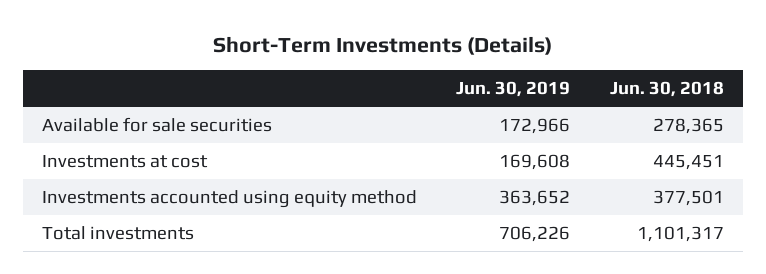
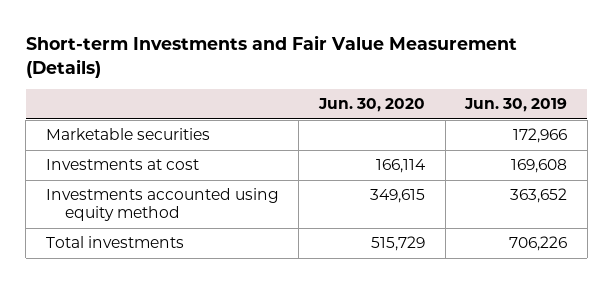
[212,35,552,55] Short-Term Investments (Details) -> [25,34,517,78] Short-term Investments and Fair Value Measurement (Details)
[609,81,724,98] Jun. 30, 2018 -> none
none -> [318,98,426,113] Jun. 30, 2020
[42,117,273,133] Available for sale securities -> [45,128,210,141] Marketable securities

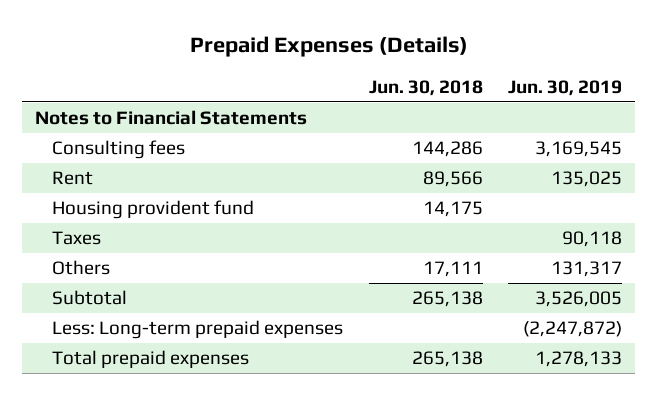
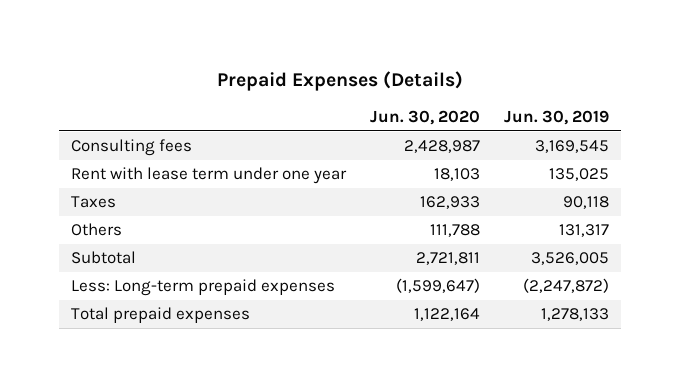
[368,79,483,96] Jun. 30, 2018 -> none
none -> [370,110,481,126] Jun. 30, 2020
[34,110,307,126] Notes to Financial Statements -> none
[51,200,254,220] Housing provident fund -> none
[51,171,93,186] Rent -> [71,167,348,185] Rent with lease term under one year

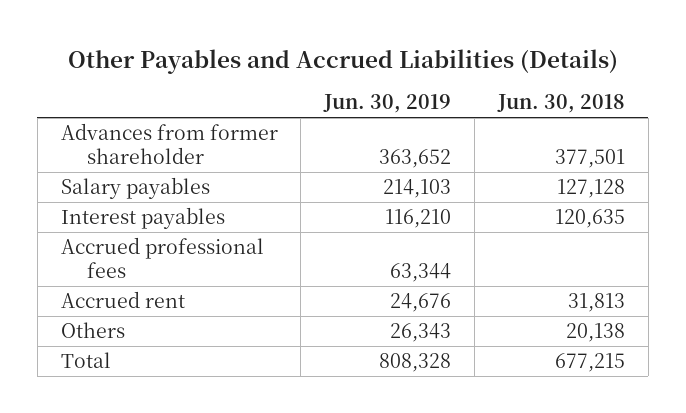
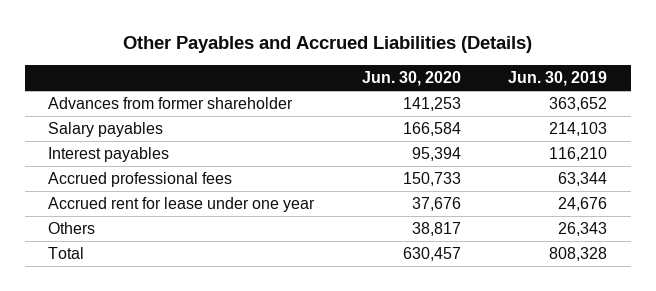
[496,94,625,114] Jun. 30, 2018 -> none
none -> [361,71,461,87] Jun. 30, 2020
[60,291,185,309] Accrued rent -> [48,196,316,212] Accrued rent for lease under one year

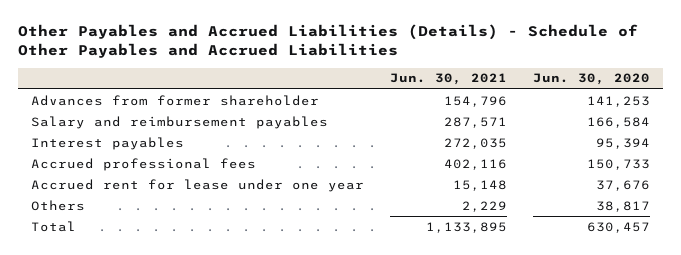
[122,36,532,54] Other Payables and Accrued Liabilities (Details) -> [17,24,638,59] Other Payables and Accrued Liabilities (Details) - Schedule of Other Payables and Accrued Liabilities
[508,71,608,87] Jun. 30, 2019 -> none
none -> [389,73,507,86] Jun. 30, 2021
[48,121,164,137] Salary payables -> [30,115,328,129] Salary and reimbursement payables

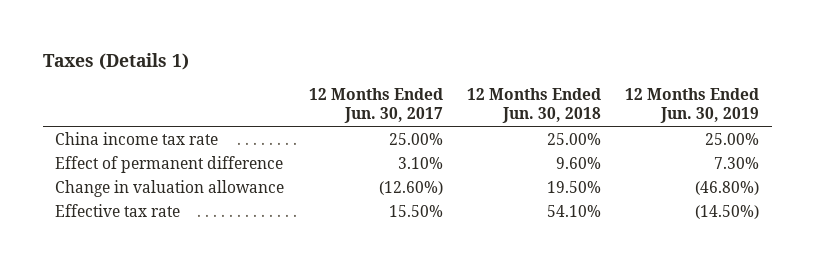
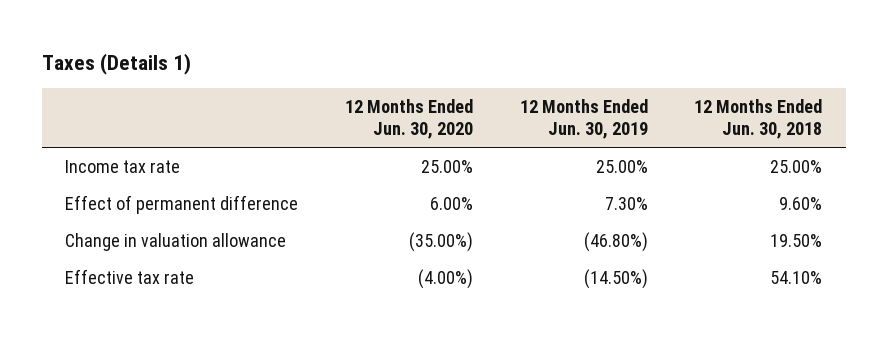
[308,87,443,124] 12 Months Ended Jun. 30, 2017 -> none
none -> [344,98,473,140] 12 Months Ended Jun. 30, 2020
[55,131,219,145] China income tax rate -> [65,159,181,173] Income tax rate

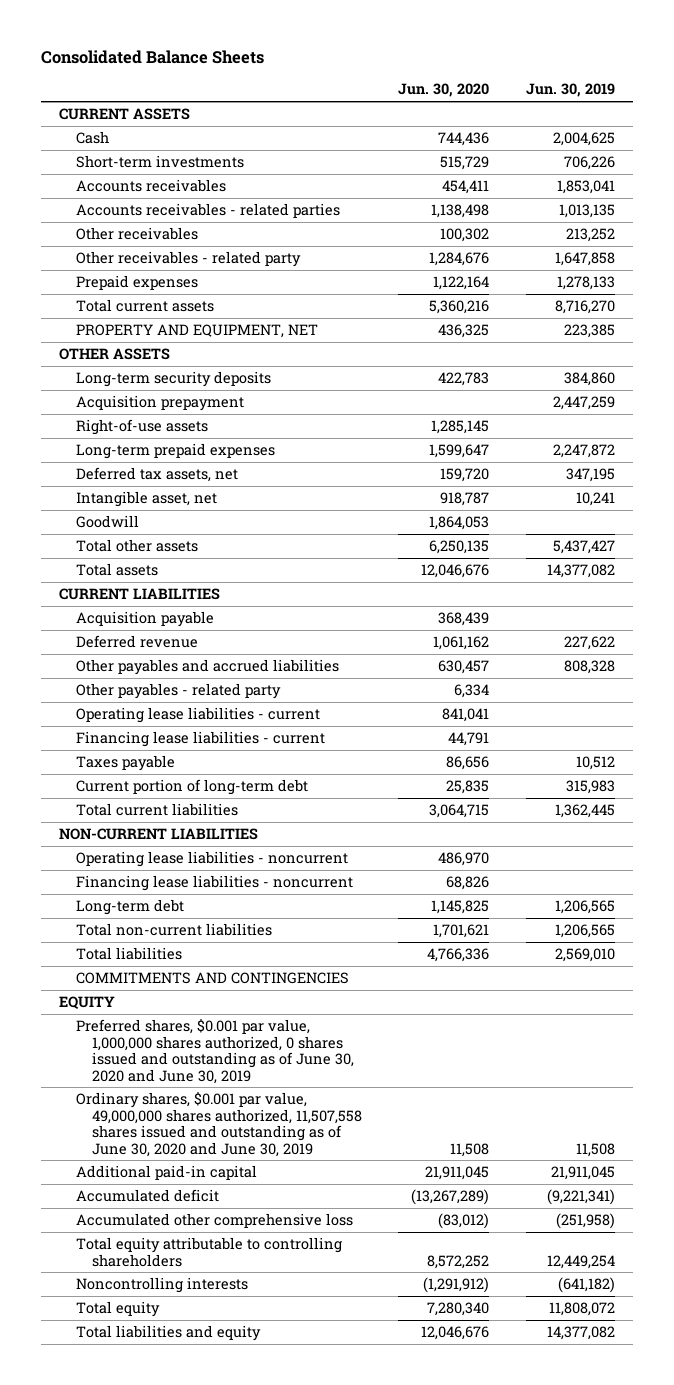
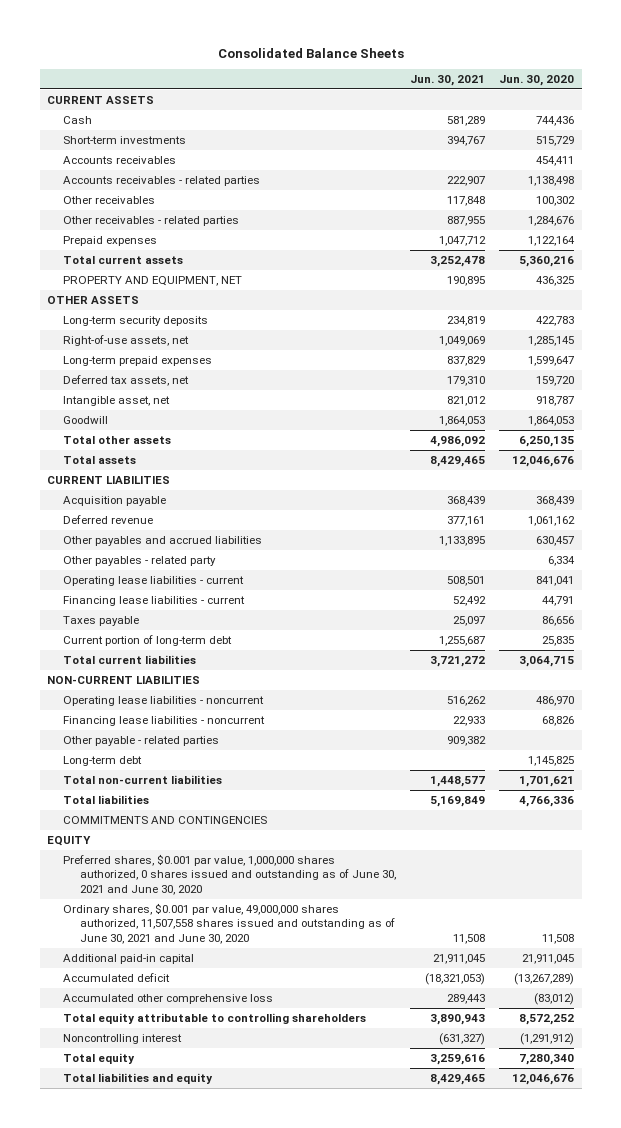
[526,83,616,98] Jun. 30, 2019 -> none
none -> [410,74,486,86] Jun. 30, 2021
[75,250,301,267] Other receivables - related party -> [63,215,240,226] Other receivables - related parties
[75,394,244,411] Acquisition prepayment -> none
[75,418,208,435] Right-of-use assets -> [63,334,190,346] Right-of-use assets, net
none -> [63,735,220,746] Other payable - related parties
[75,1018,354,1084] Preferred shares, $0.001 par value, 1,000,000 shares authorized, 0 shares issued and outstanding as of June 30, 2020 and June 30, 2019 -> [63,853,396,896] Preferred shares, $0.001 par value, 1,000,000 shares authorized, 0 shares issued and outstanding as of June 30, 2021 and June 30, 2020
[75,1091,362,1157] Ordinary shares, $0.001 par value, 49,000,000 shares authorized, 11,507,558 shares issued and outstanding as of June 30, 2020 and June 30, 2019 -> [63,902,395,945] Ordinary shares, $0.001 par value, 49,000,000 shares authorized, 11,507,558 shares issued and outstanding as of June 30, 2021 and June 30, 2020
[75,1276,248,1293] Noncontrolling interests -> [63,1033,183,1044] Noncontrolling interest

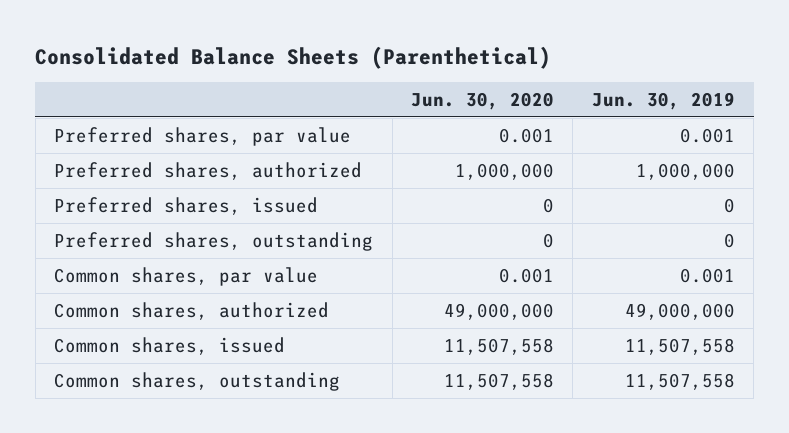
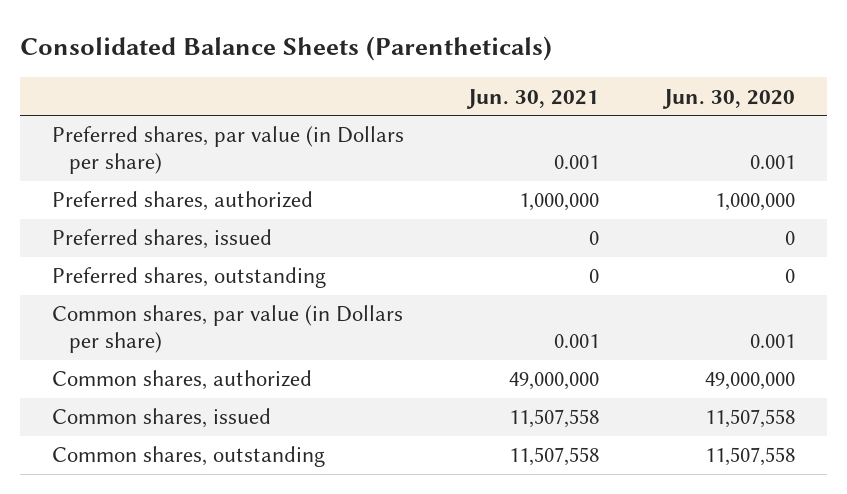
[35,45,552,69] Consolidated Balance Sheets (Parenthetical) -> [19,35,552,61] Consolidated Balance Sheets (Parentheticals)
[591,91,735,110] Jun. 30, 2019 -> none
none -> [466,88,600,109] Jun. 30, 2021
[54,126,352,146] Preferred shares, par value -> [52,126,405,174] Preferred shares, par value (in Dollars per share)
[54,266,319,286] Common shares, par value -> [52,305,404,353] Common shares, par value (in Dollars per share)

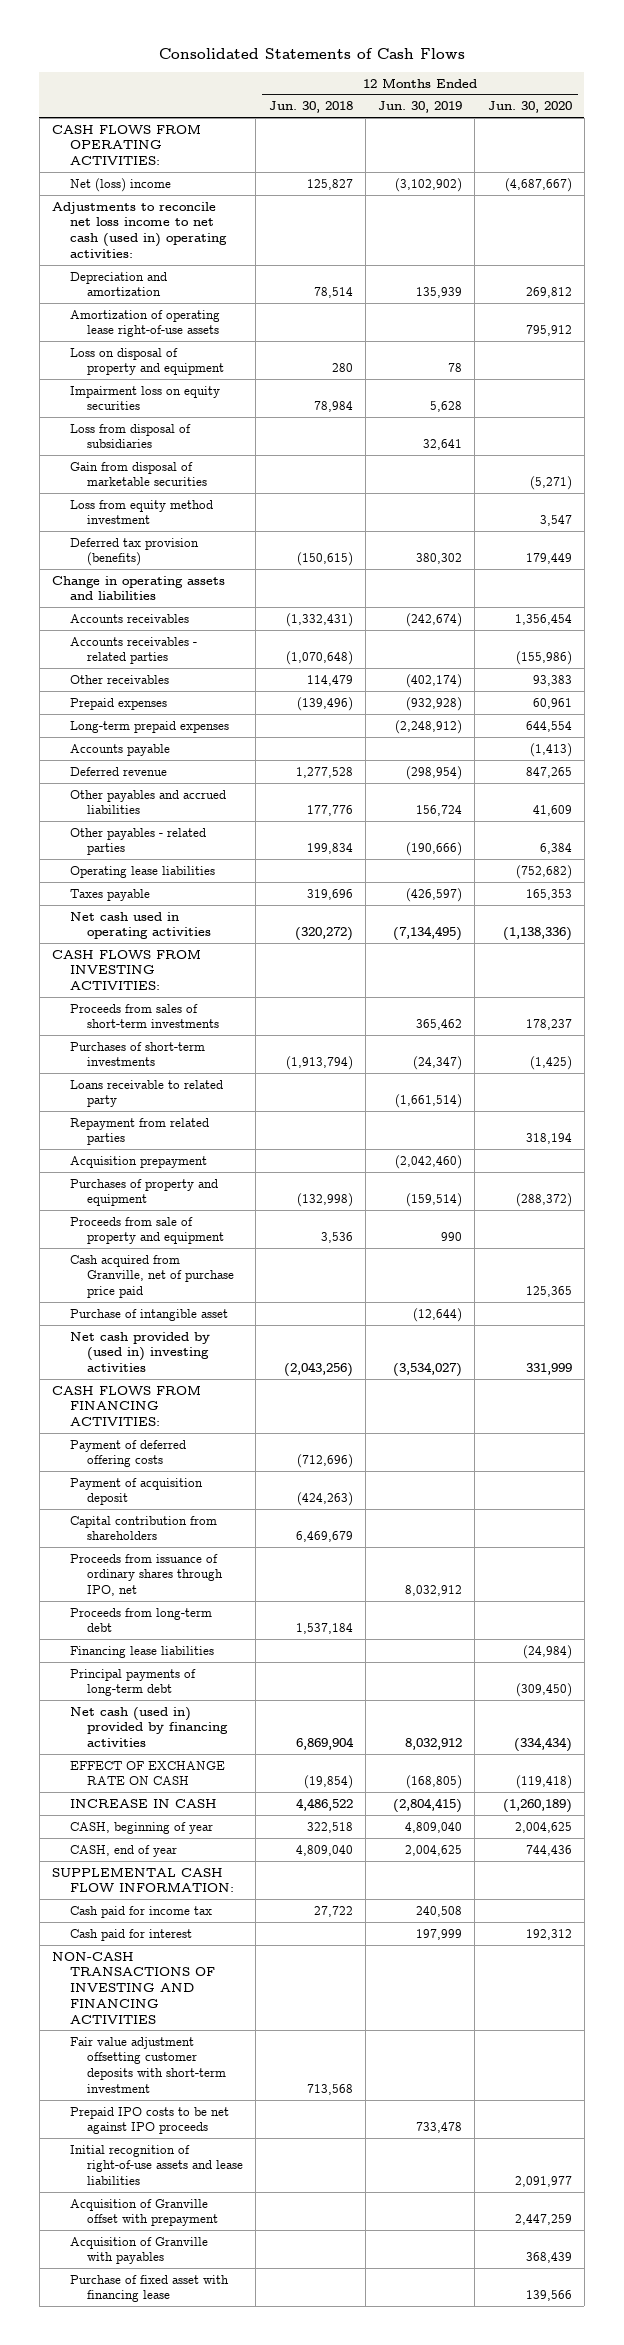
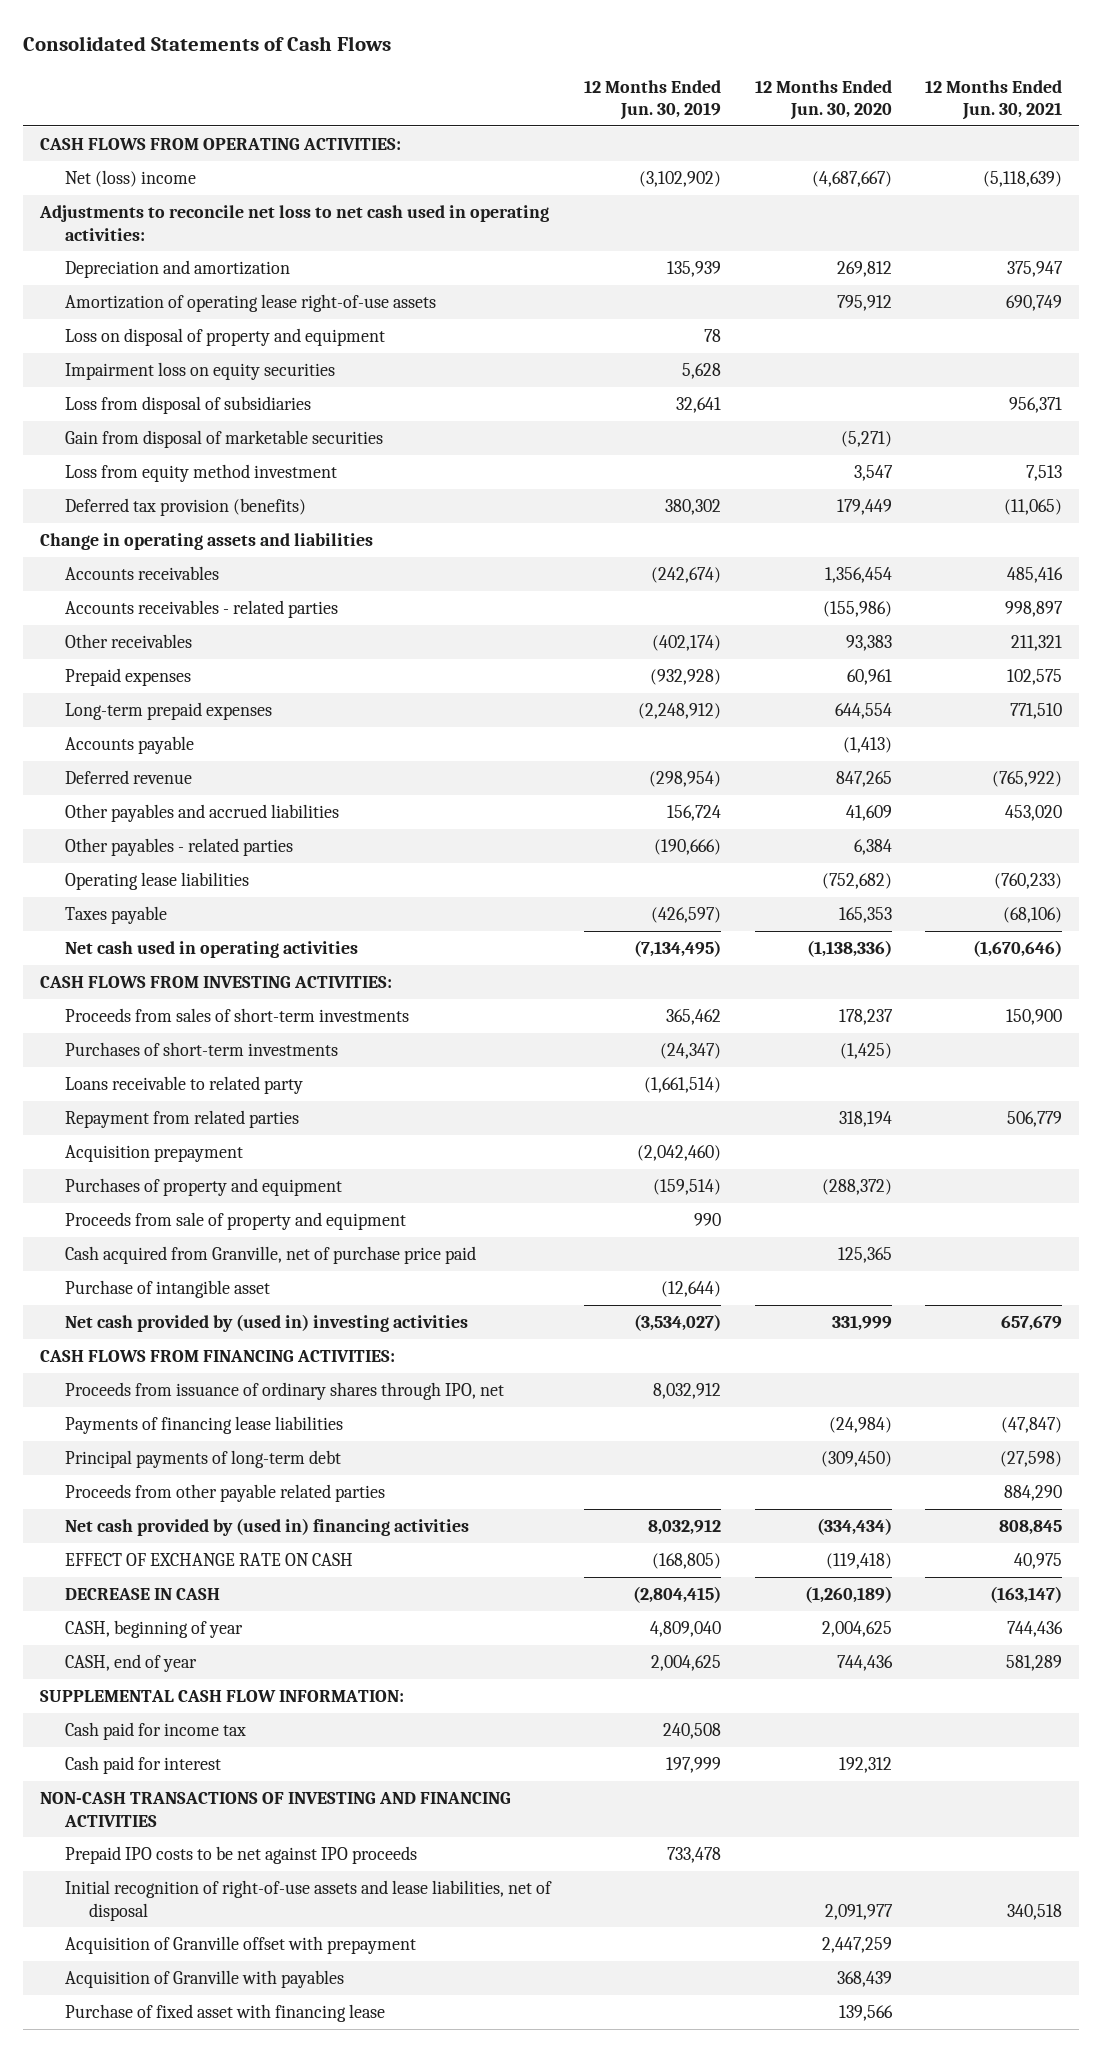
[268,101,353,114] Jun. 30, 2018 -> none
none -> [925,79,1063,121] 12 Months Ended Jun. 30, 2021
[52,201,227,258] Adjustments to reconcile net loss income to net cash (used in) operating activities: -> [39,205,550,241] Adjustments to reconcile net loss to net cash used in operating activities:
[69,1439,186,1468] Payment of deferred offering costs -> none
[69,1477,203,1506] Payment of acquisition deposit -> none
[69,1515,217,1541] Capital contribution from shareholders -> none
[69,1607,212,1633] Proceeds from long-term debt -> none
[69,1645,214,1658] Financing lease liabilities -> [64,1416,343,1435] Payments of financing lease liabilities
none -> [64,1484,385,1503] Proceeds from other payable related parties
[69,1706,229,1748] Net cash (used in) provided by financing activities -> [64,1518,469,1537] Net cash provided by (used in) financing activities
[69,1798,217,1808] INCREASE IN CASH -> [64,1588,220,1601] DECREASE IN CASH
[69,2036,227,2093] Fair value adjustment offsetting customer deposits with short-term investment -> none
[69,2144,244,2186] Initial recognition of right-of-use assets and lease liabilities -> [64,1880,552,1921] Initial recognition of right-of-use assets and lease liabilities, net of disposal

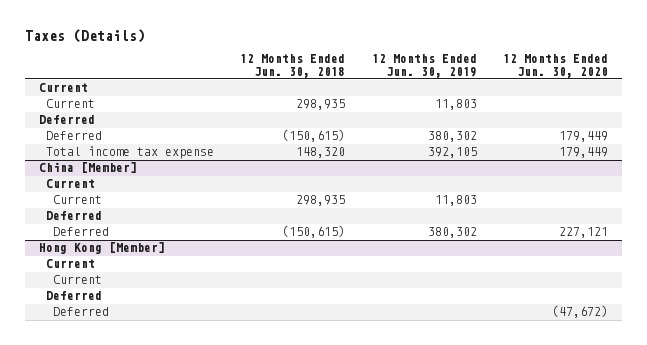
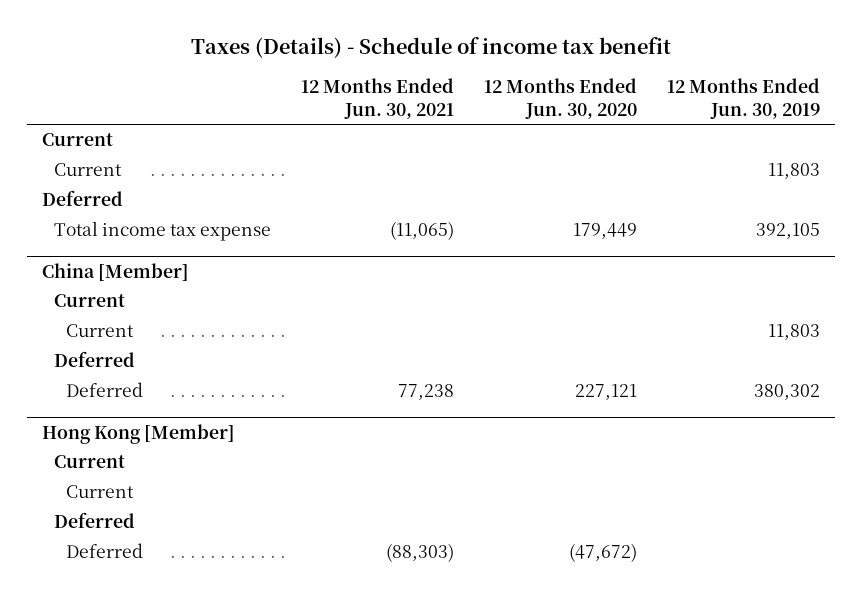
[25,28,146,43] Taxes (Details) -> [190,37,671,59] Taxes (Details) - Schedule of income tax benefit
[240,53,346,78] 12 Months Ended Jun. 30, 2018 -> none
none -> [301,78,455,119] 12 Months Ended Jun. 30, 2021
[45,131,102,141] Deferred -> none

